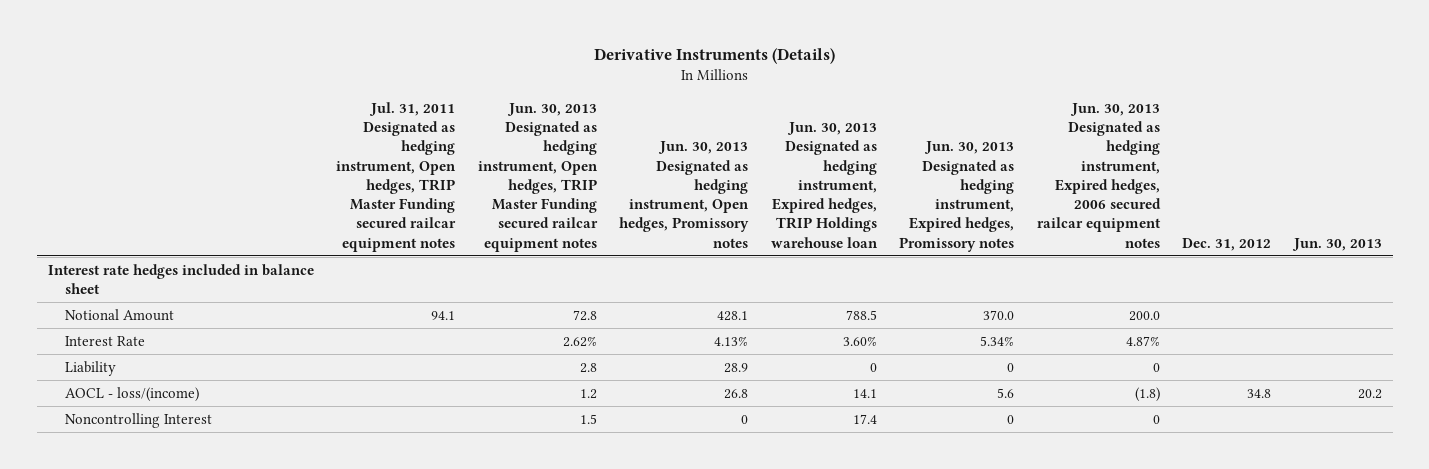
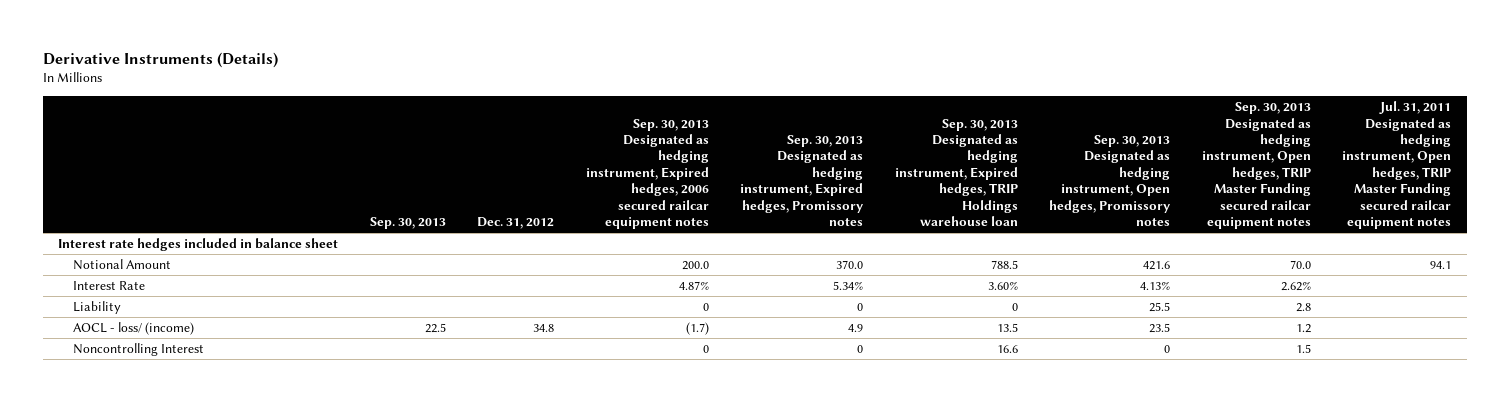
[477,102,598,252] Jun. 30, 2013 Designated as hedging instrument, Open hedges, TRIP Master Funding secured railcar equipment notes -> none
[619,141,750,248] Jun. 30, 2013 Designated as hedging instrument, Open hedges, Promissory notes -> none
[770,122,878,248] Jun. 30, 2013 Designated as hedging instrument, Expired hedges, TRIP Holdings warehouse loan -> none
[899,141,1015,252] Jun. 30, 2013 Designated as hedging instrument, Expired hedges, Promissory notes -> none
[1036,102,1161,248] Jun. 30, 2013 Designated as hedging instrument, Expired hedges, 2006 secured railcar equipment notes -> none
[1291,237,1382,251] Jun. 30, 2013 -> none
none -> [369,217,446,230] Sep. 30, 2013
none -> [585,118,709,230] Sep. 30, 2013 Designated as hedging instrument, Expired hedges, 2006 secured railcar equipment notes
none -> [740,135,864,227] Sep. 30, 2013 Designated as hedging instrument, Expired hedges, Promissory notes
none -> [894,118,1018,227] Sep. 30, 2013 Designated as hedging instrument, Expired hedges, TRIP Holdings warehouse loan
none -> [1049,135,1171,227] Sep. 30, 2013 Designated as hedging instrument, Open hedges, Promissory notes
none -> [1201,102,1311,230] Sep. 30, 2013 Designated as hedging instrument, Open hedges, TRIP Master Funding secured railcar equipment notes
[64,386,199,402] AOCL - loss/(income) -> [72,322,194,336] AOCL - loss/ (income)

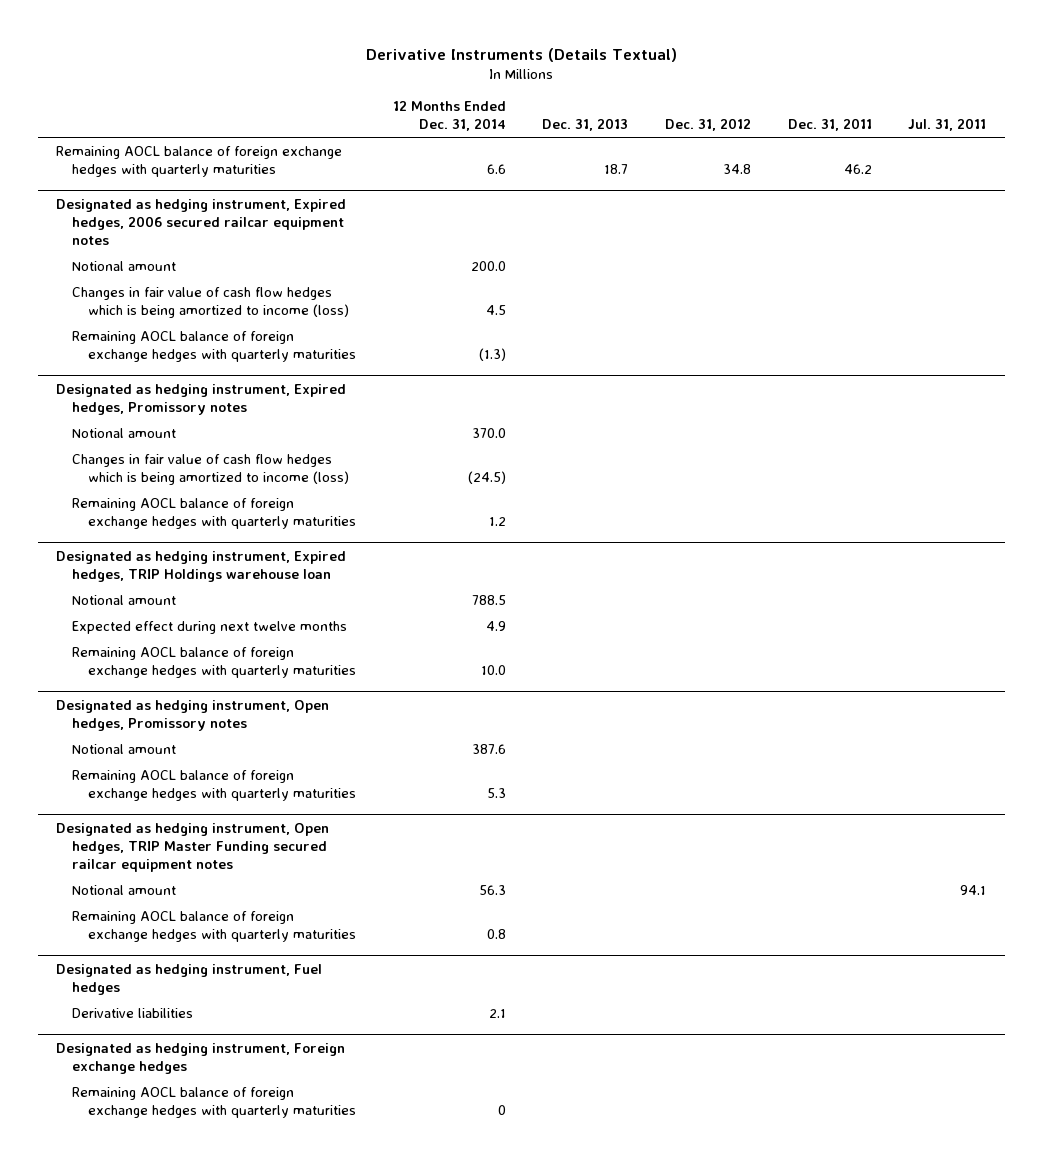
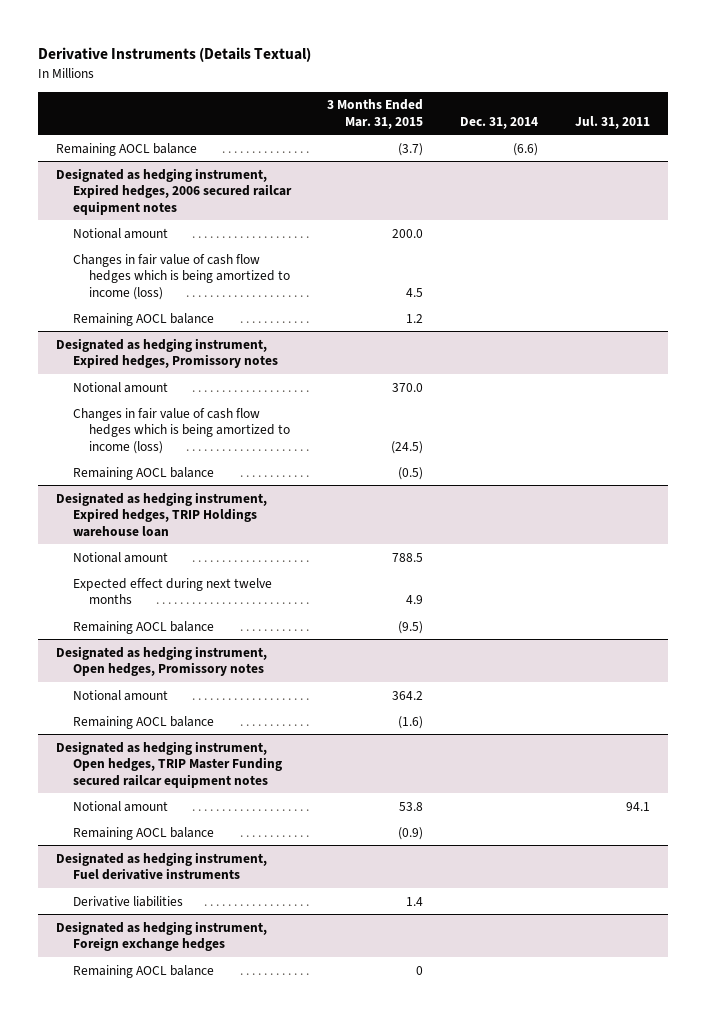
[392,101,506,132] 12 Months Ended Dec. 31, 2014 -> none
[542,118,629,132] Dec. 31, 2013 -> none
[665,118,752,132] Dec. 31, 2012 -> none
[787,118,872,132] Dec. 31, 2011 -> none
none -> [327,99,424,129] 3 Months Ended Mar. 31, 2015
none -> [459,116,538,129] Dec. 31, 2014
[55,146,342,177] Remaining AOCL balance of foreign exchange hedges with quarterly maturities -> [56,142,198,156] Remaining AOCL balance
[72,331,357,362] Remaining AOCL balance of foreign exchange hedges with quarterly maturities -> [72,312,214,326] Remaining AOCL balance
[72,498,357,529] Remaining AOCL balance of foreign exchange hedges with quarterly maturities -> [72,466,214,480] Remaining AOCL balance
[72,647,357,678] Remaining AOCL balance of foreign exchange hedges with quarterly maturities -> [72,620,214,634] Remaining AOCL balance
[72,770,357,801] Remaining AOCL balance of foreign exchange hedges with quarterly maturities -> [72,715,214,729] Remaining AOCL balance
[72,911,357,942] Remaining AOCL balance of foreign exchange hedges with quarterly maturities -> [72,826,214,840] Remaining AOCL balance
[55,963,322,995] Designated as hedging instrument, Fuel hedges -> [56,851,268,881] Designated as hedging instrument, Fuel derivative instruments
[72,1087,357,1118] Remaining AOCL balance of foreign exchange hedges with quarterly maturities -> [72,964,214,978] Remaining AOCL balance

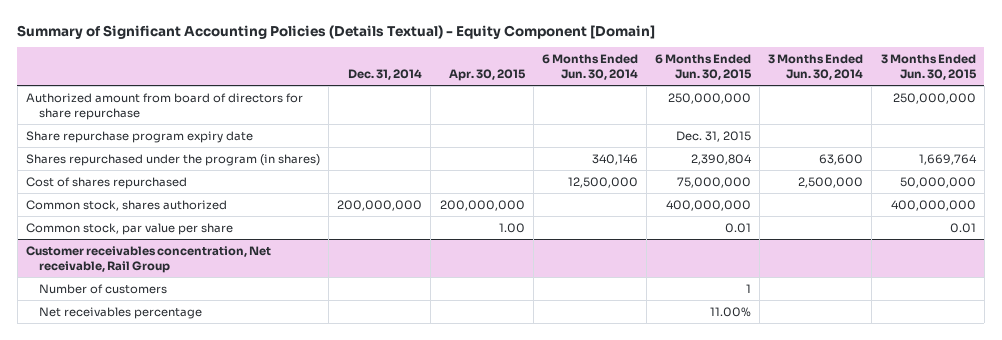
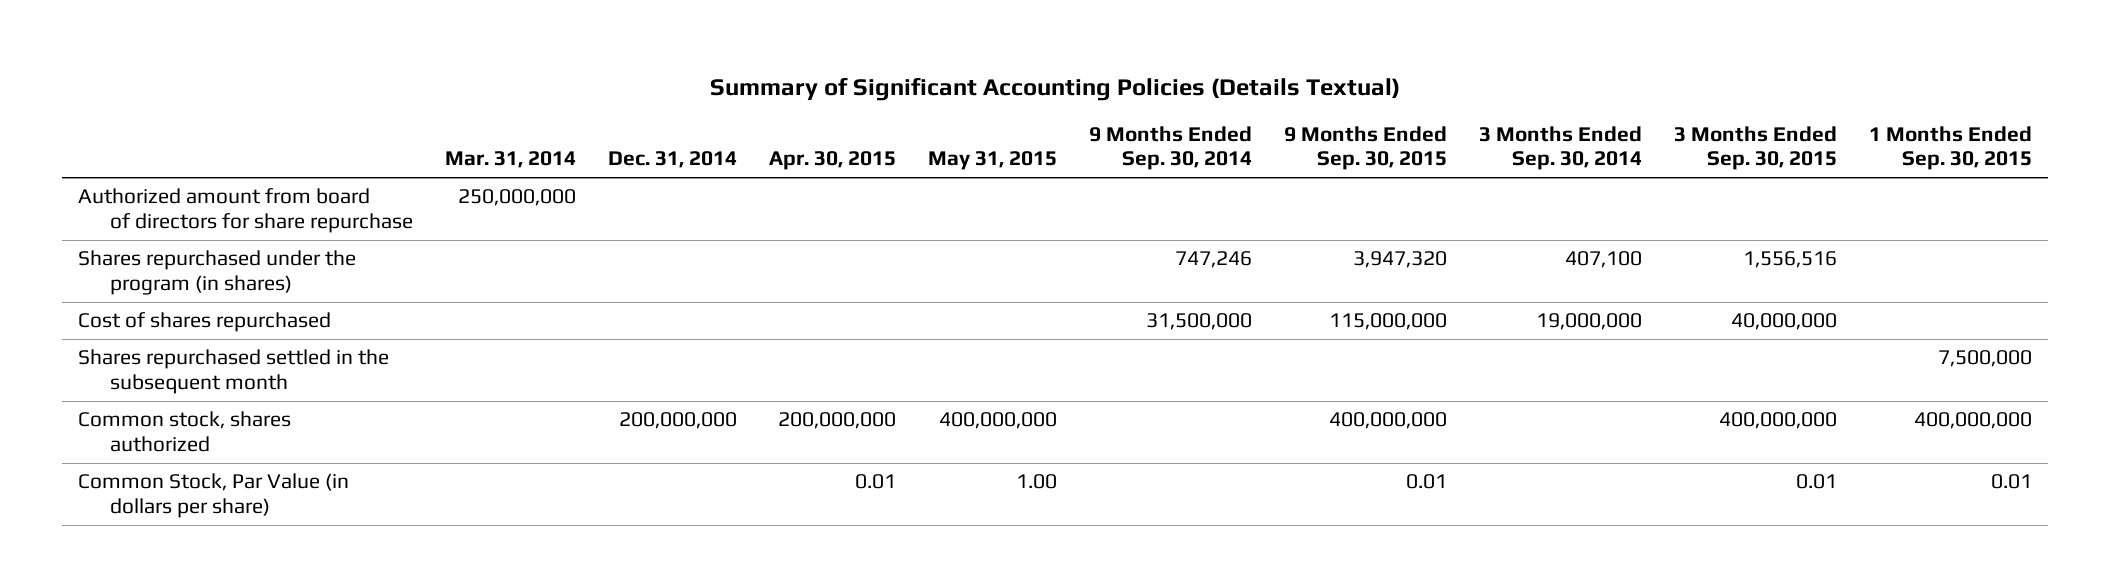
[17,24,656,39] Summary of Significant Accounting Policies (Details Textual) - Equity Component [Domain] -> [710,76,1401,101] Summary of Significant Accounting Policies (Details Textual)
[541,54,638,80] 6 Months Ended Jun. 30, 2014 -> none
[655,54,753,80] 6 Months Ended Jun. 30, 2015 -> none
[768,54,864,80] 3 Months Ended Jun. 30, 2014 -> none
[880,54,977,80] 3 Months Ended Jun. 30, 2015 -> none
none -> [445,151,577,169] Mar. 31, 2014
none -> [928,151,1058,171] May 31, 2015
none -> [1089,125,1253,171] 9 Months Ended Sep. 30, 2014
none -> [1284,125,1448,171] 9 Months Ended Sep. 30, 2015
none -> [1479,125,1643,171] 3 Months Ended Sep. 30, 2014
none -> [1674,125,1838,171] 3 Months Ended Sep. 30, 2015
none -> [1869,125,2033,171] 1 Months Ended Sep. 30, 2015
[26,130,254,143] Share repurchase program expiry date -> none
none -> [78,349,390,394] Shares repurchased settled in the subsequent month
[26,245,272,273] Customer receivables concentration, Net receivable, Rail Group -> none
[39,283,168,294] Number of customers -> none
[39,306,203,319] Net receivables percentage -> none
[26,222,234,235] Common stock, par value per share -> [78,473,350,518] Common Stock, Par Value (in dollars per share)
[498,222,525,233] 1.00 -> [855,474,897,490] 0.01

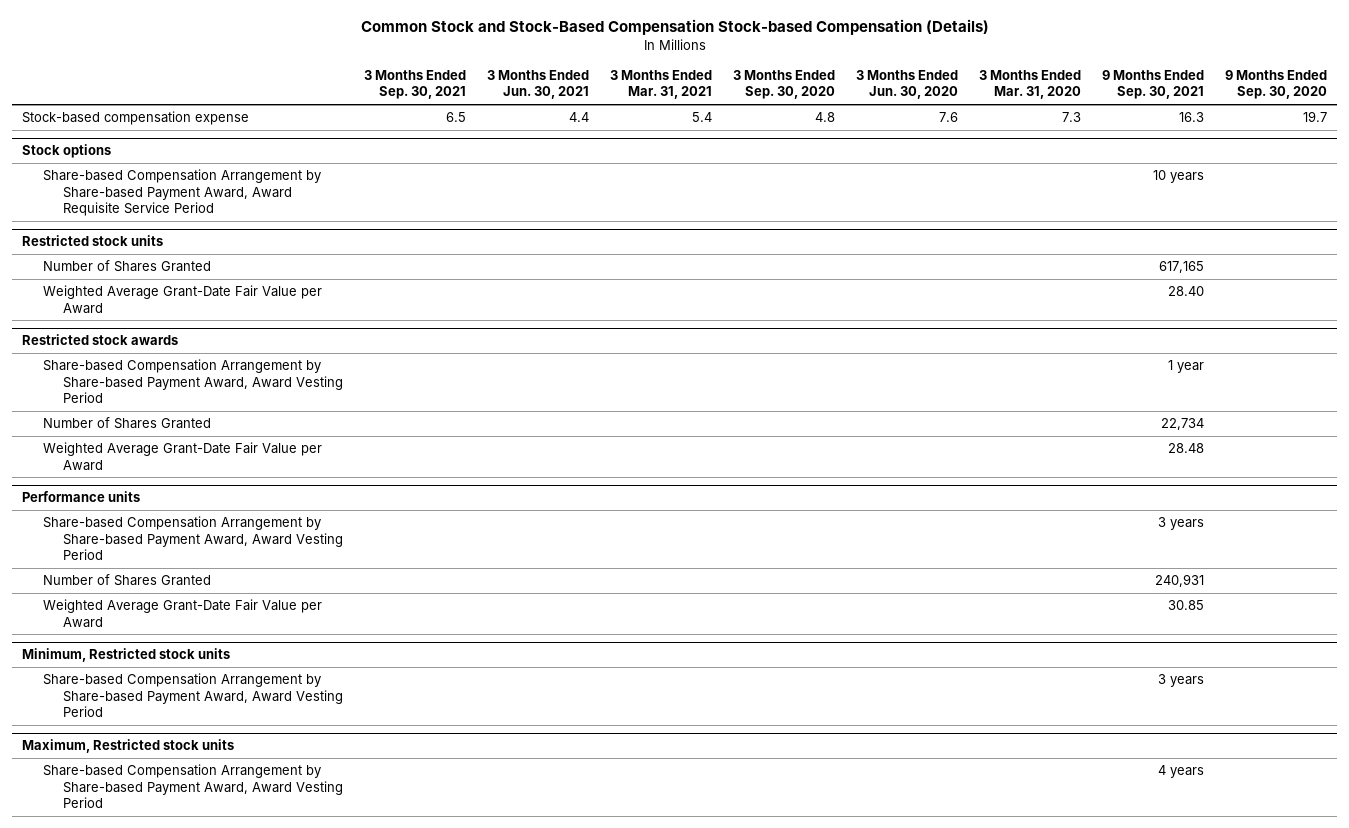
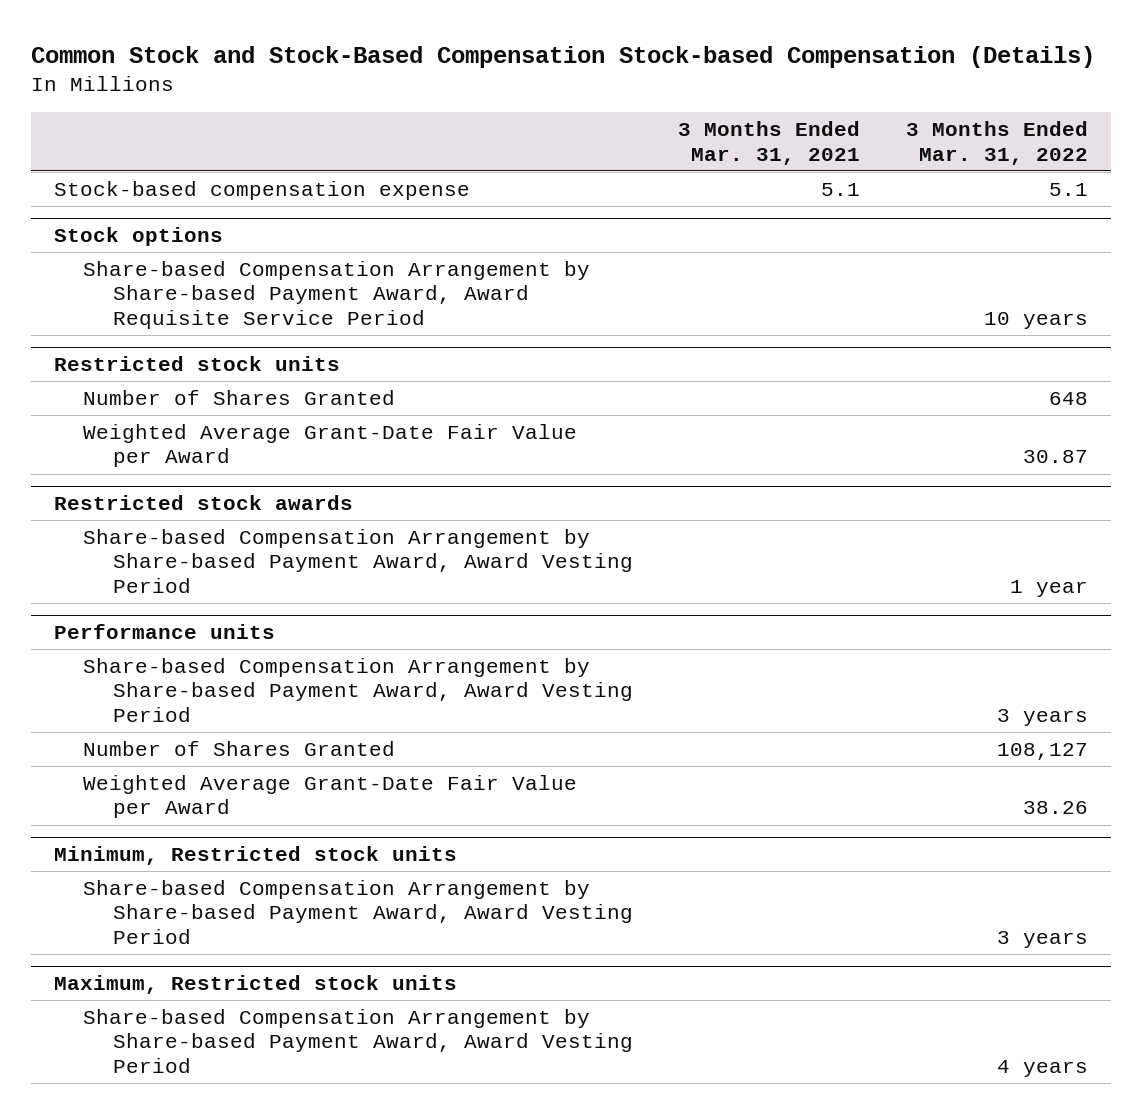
[364,70,467,100] 3 Months Ended Sep. 30, 2021 -> none
[487,70,590,100] 3 Months Ended Jun. 30, 2021 -> none
[733,70,836,100] 3 Months Ended Sep. 30, 2020 -> none
[856,70,959,100] 3 Months Ended Jun. 30, 2020 -> none
[979,70,1082,100] 3 Months Ended Mar. 31, 2020 -> none
[1101,70,1204,100] 9 Months Ended Sep. 30, 2021 -> none
[1224,70,1327,100] 9 Months Ended Sep. 30, 2020 -> none
none -> [905,121,1088,165] 3 Months Ended Mar. 31, 2022
[692,112,713,123] 5.4 -> [821,182,861,196] 5.1
[42,417,211,430] Number of Shares Granted -> none
[42,442,322,471] Weighted Average Grant-Date Fair Value per Award -> none

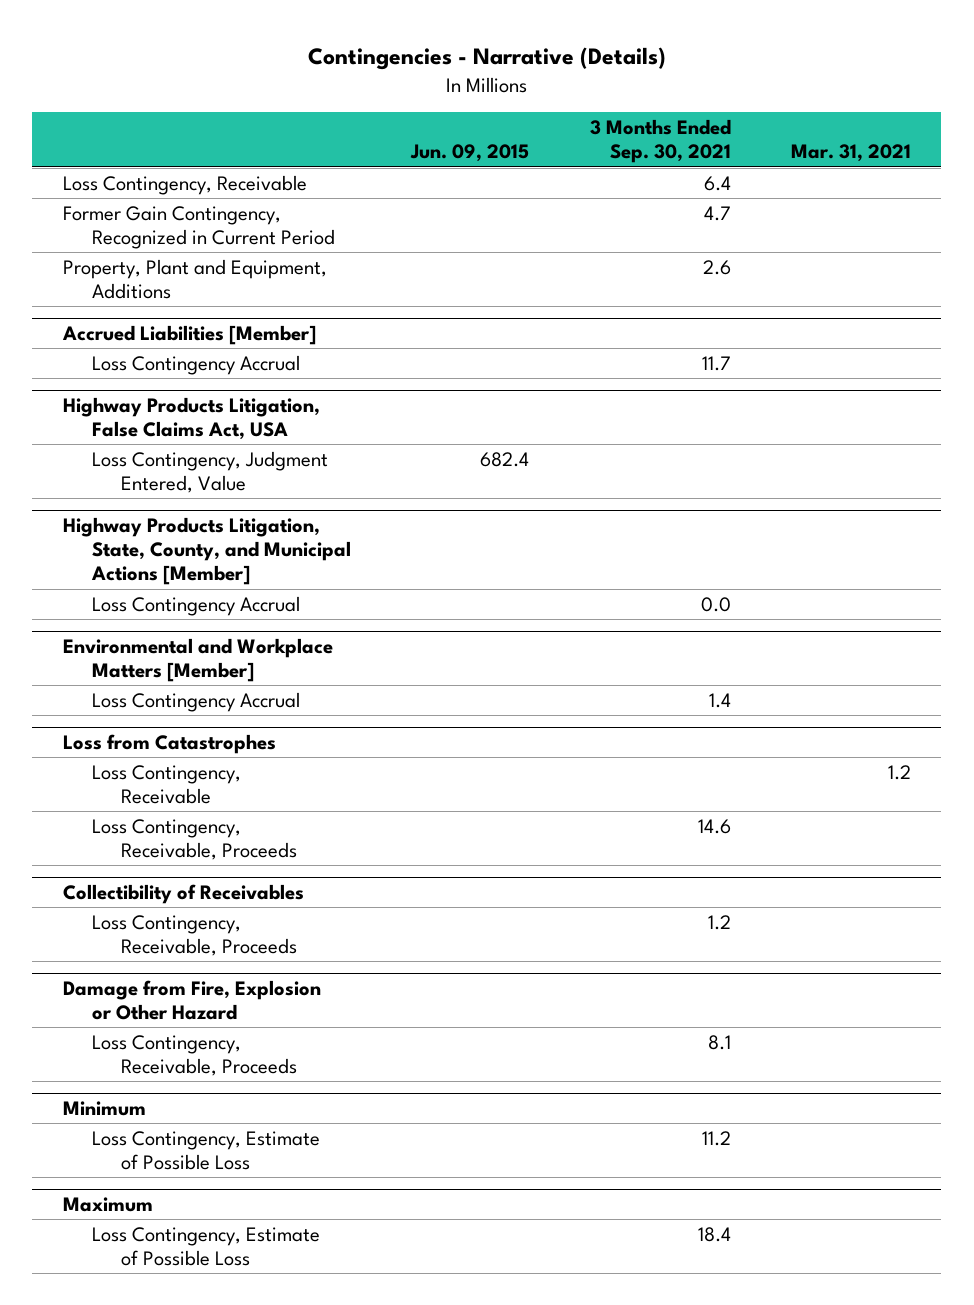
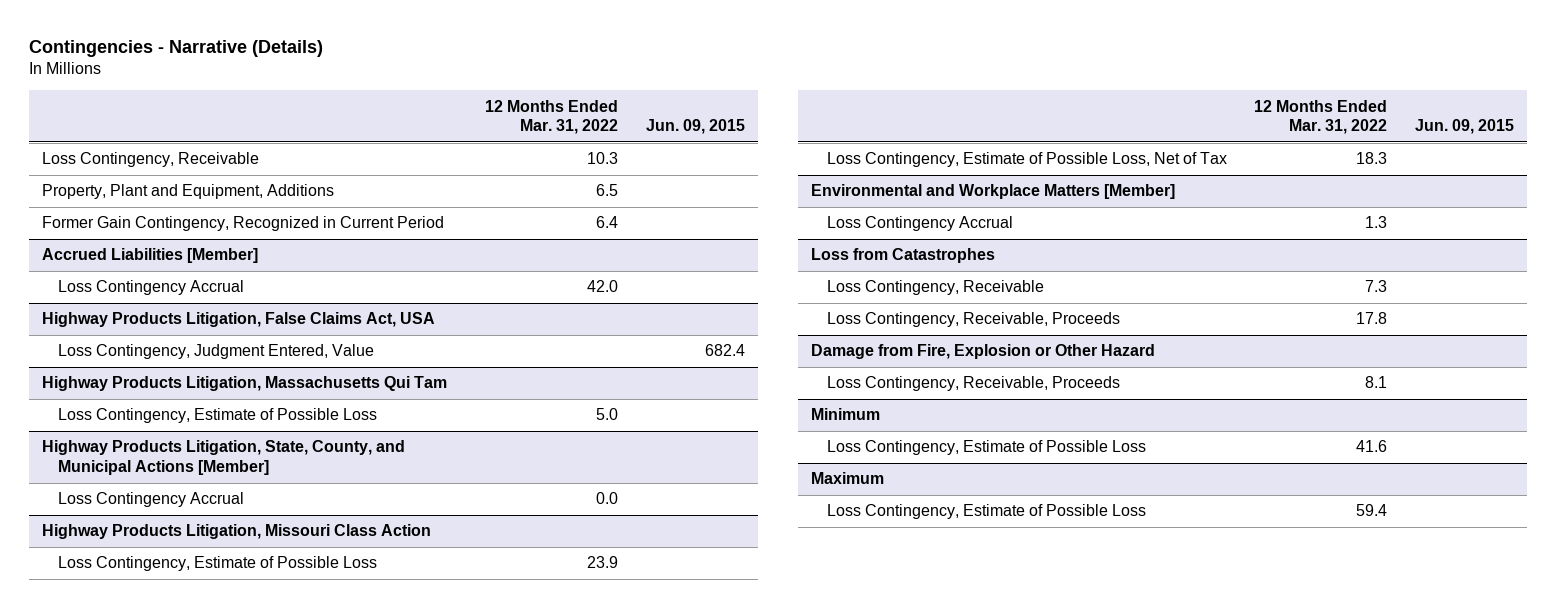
[589,119,731,164] 3 Months Ended Sep. 30, 2021 -> none
[791,144,912,163] Mar. 31, 2021 -> none
none -> [485,99,619,135] 12 Months Ended Mar. 31, 2022
[62,205,335,249] Former Gain Contingency, Recognized in Current Period -> [42,216,445,232] Former Gain Contingency, Recognized in Current Period
none -> [42,376,448,392] Highway Products Litigation, Massachusetts Qui Tam
none -> [57,408,377,424] Loss Contingency, Estimate of Possible Loss
none -> [42,524,432,540] Highway Products Litigation, Missouri Class Action
none -> [57,556,377,572] Loss Contingency, Estimate of Possible Loss
none -> [826,152,1227,168] Loss Contingency, Estimate of Possible Loss, Net of Tax
[62,883,304,904] Collectibility of Receivables -> none
[91,914,297,956] Loss Contingency, Receivable, Proceeds -> none

